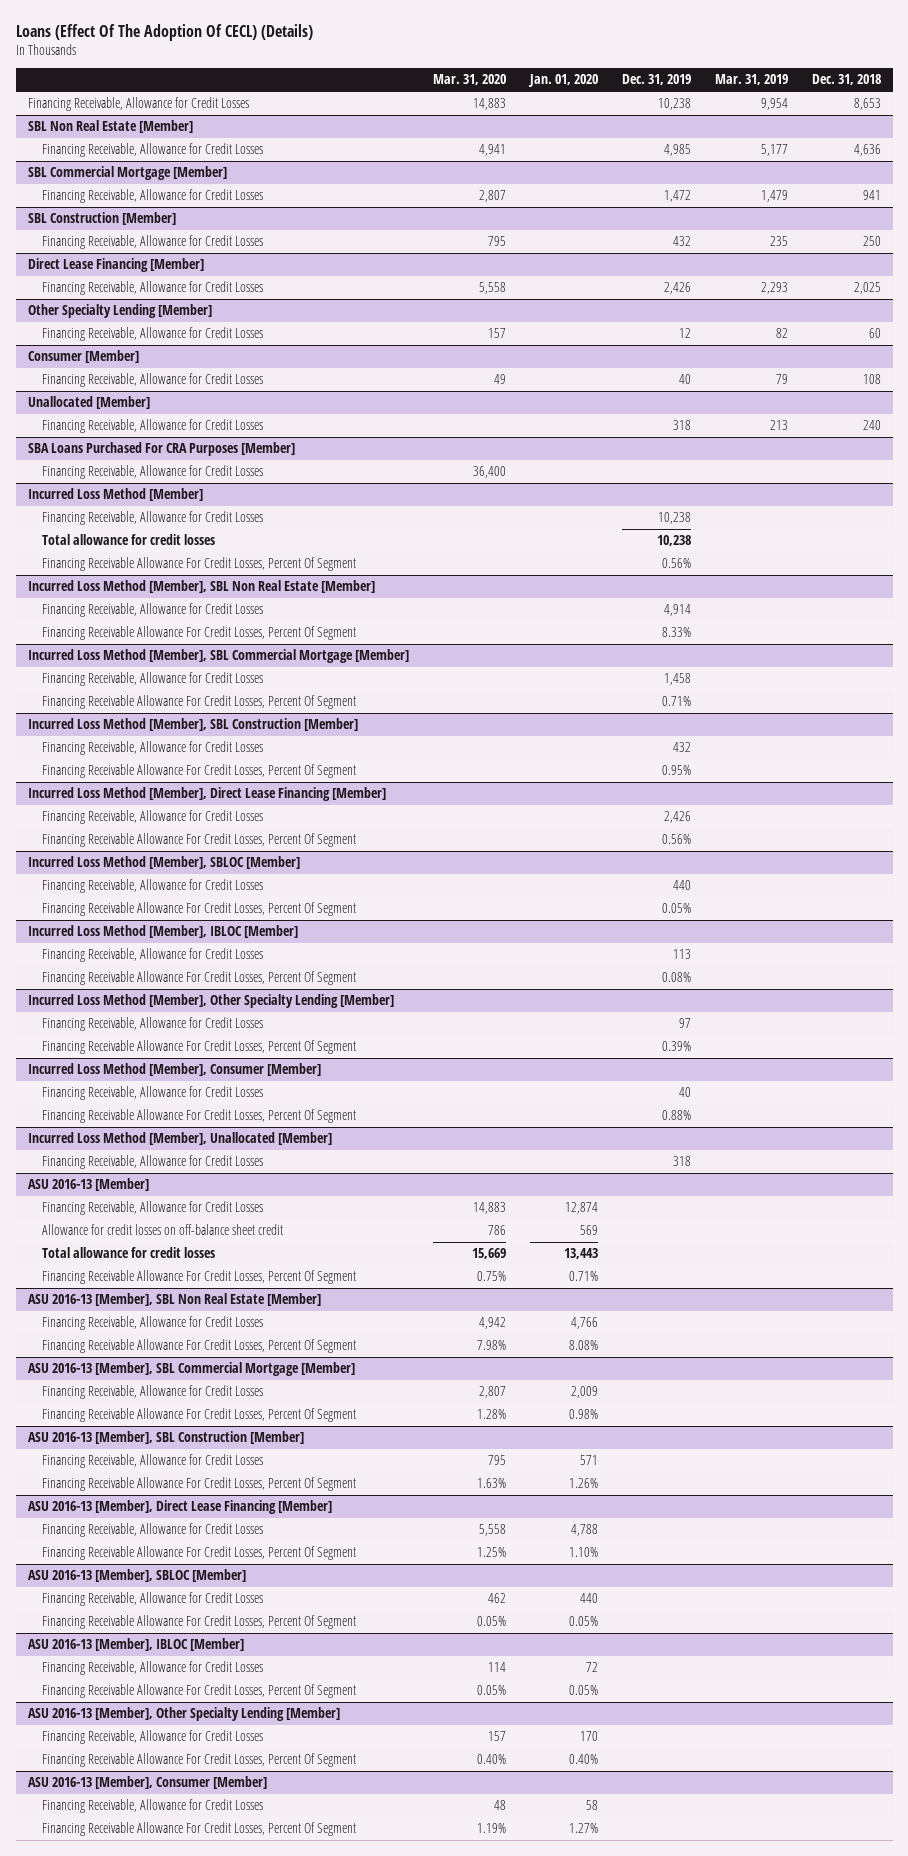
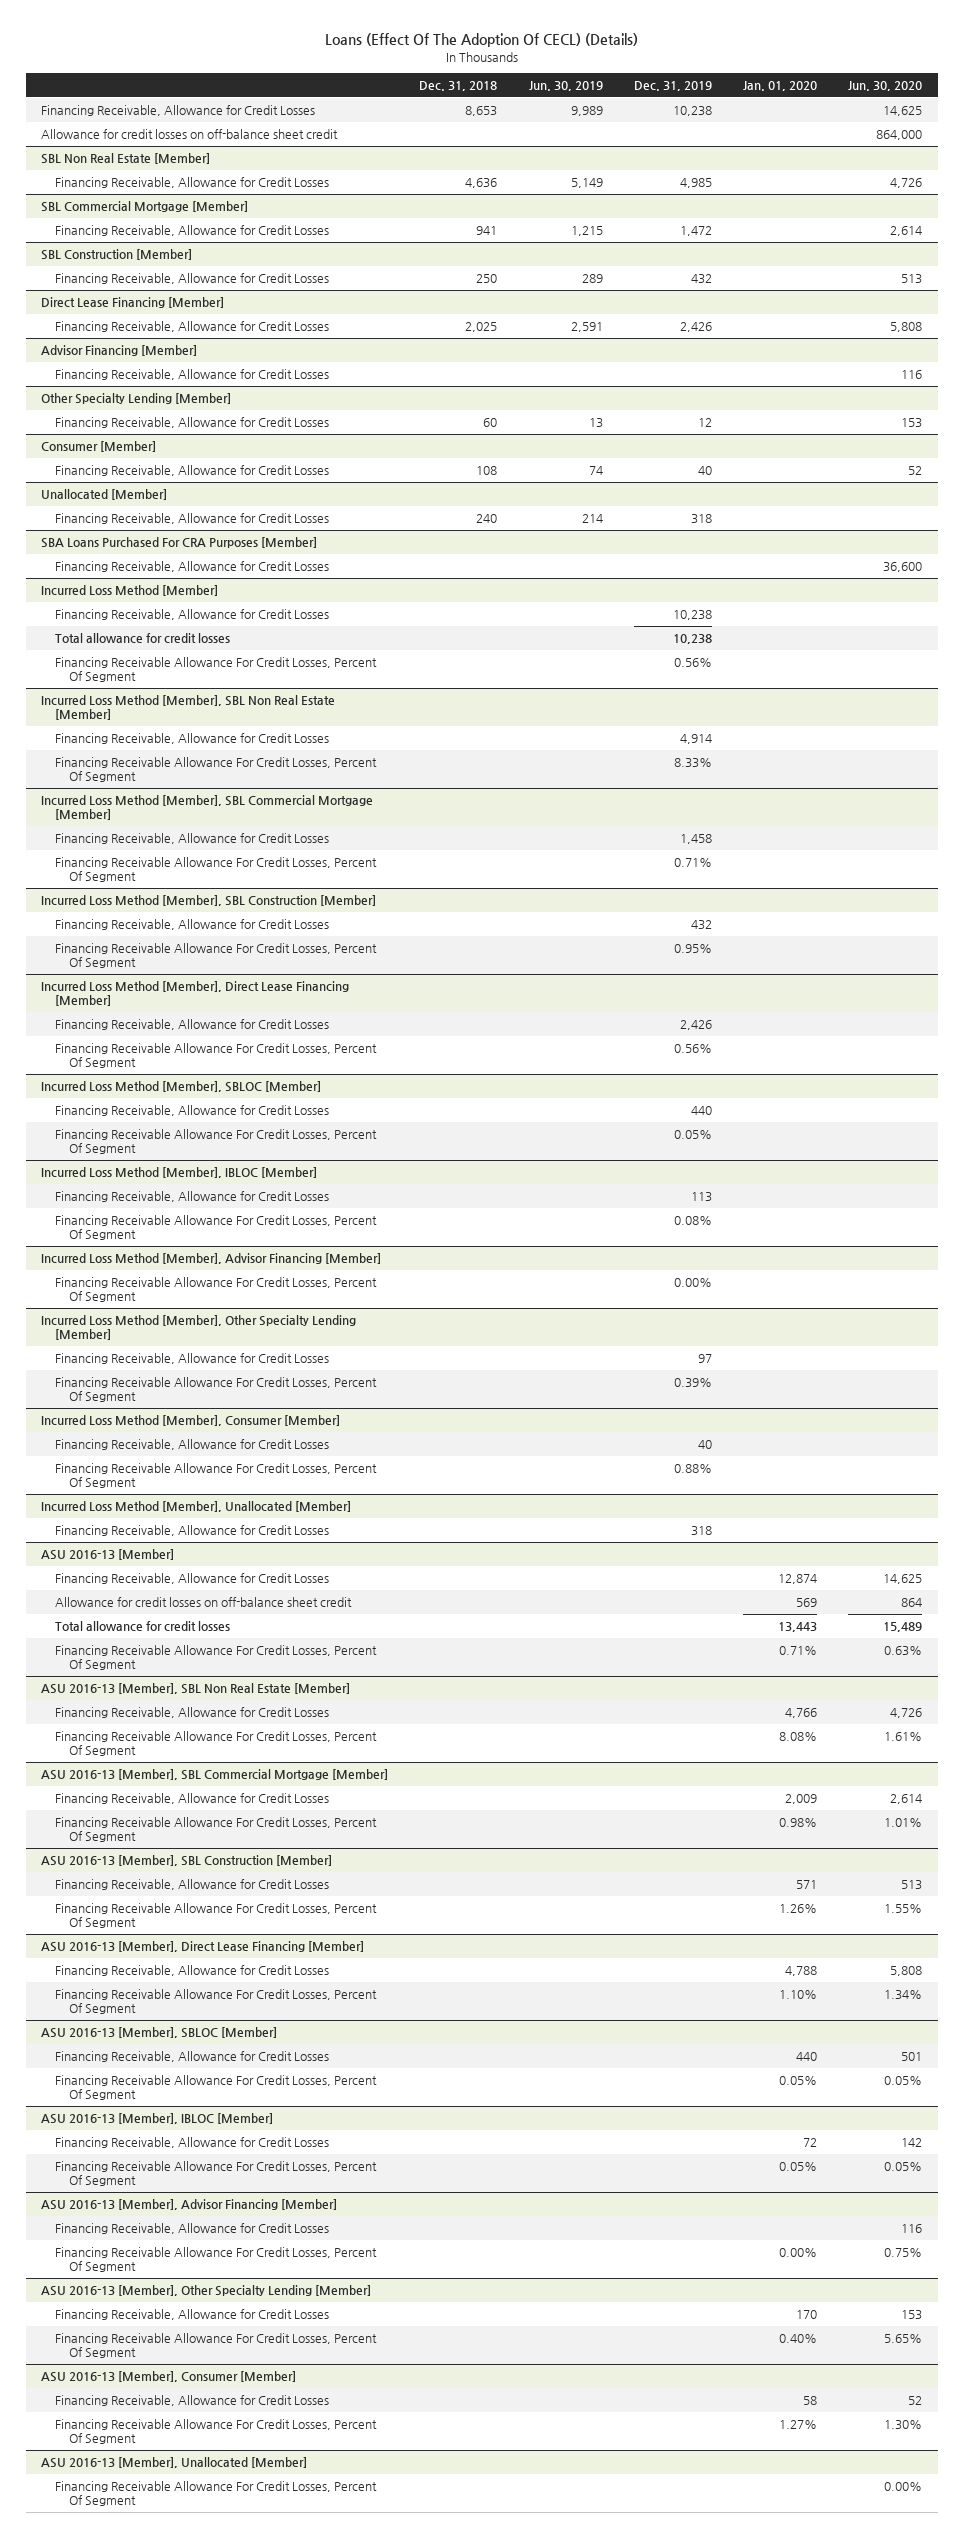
[432,74,506,86] Mar. 31, 2020 -> none
[714,74,788,86] Mar. 31, 2019 -> none
none -> [528,81,603,92] Jun. 30, 2019
none -> [848,81,923,92] Jun. 30, 2020
none -> [41,129,339,140] Allowance for credit losses on off-balance sheet credit
none -> [41,345,198,357] Advisor Financing [Member]
none -> [54,369,329,381] Financing Receivable, Allowance for Credit Losses
none -> [41,1253,382,1265] Incurred Loss Method [Member], Advisor Financing [Member]
none -> [54,1277,377,1303] Financing Receivable Allowance For Credit Losses, Percent Of Segment
none -> [41,2199,338,2211] ASU 2016-13 [Member], Advisor Financing [Member]
none -> [54,2223,329,2235] Financing Receivable, Allowance for Credit Losses
none -> [54,2247,377,2273] Financing Receivable Allowance For Credit Losses, Percent Of Segment
none -> [41,2457,308,2469] ASU 2016-13 [Member], Unallocated [Member]
none -> [54,2481,377,2507] Financing Receivable Allowance For Credit Losses, Percent Of Segment

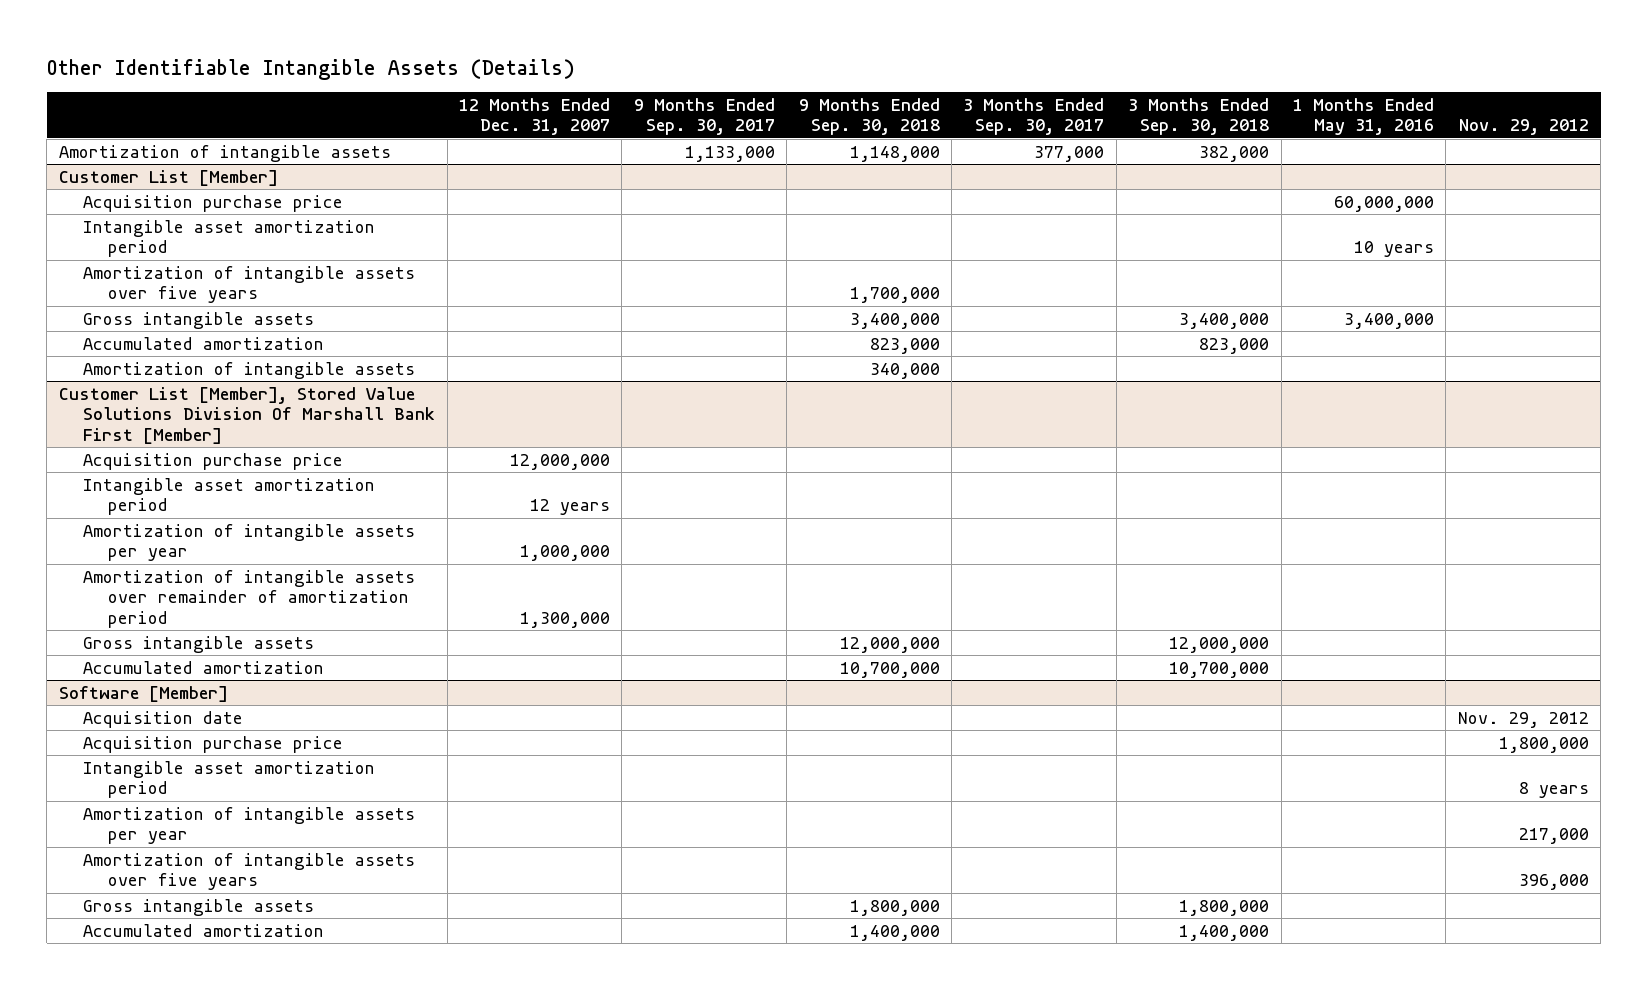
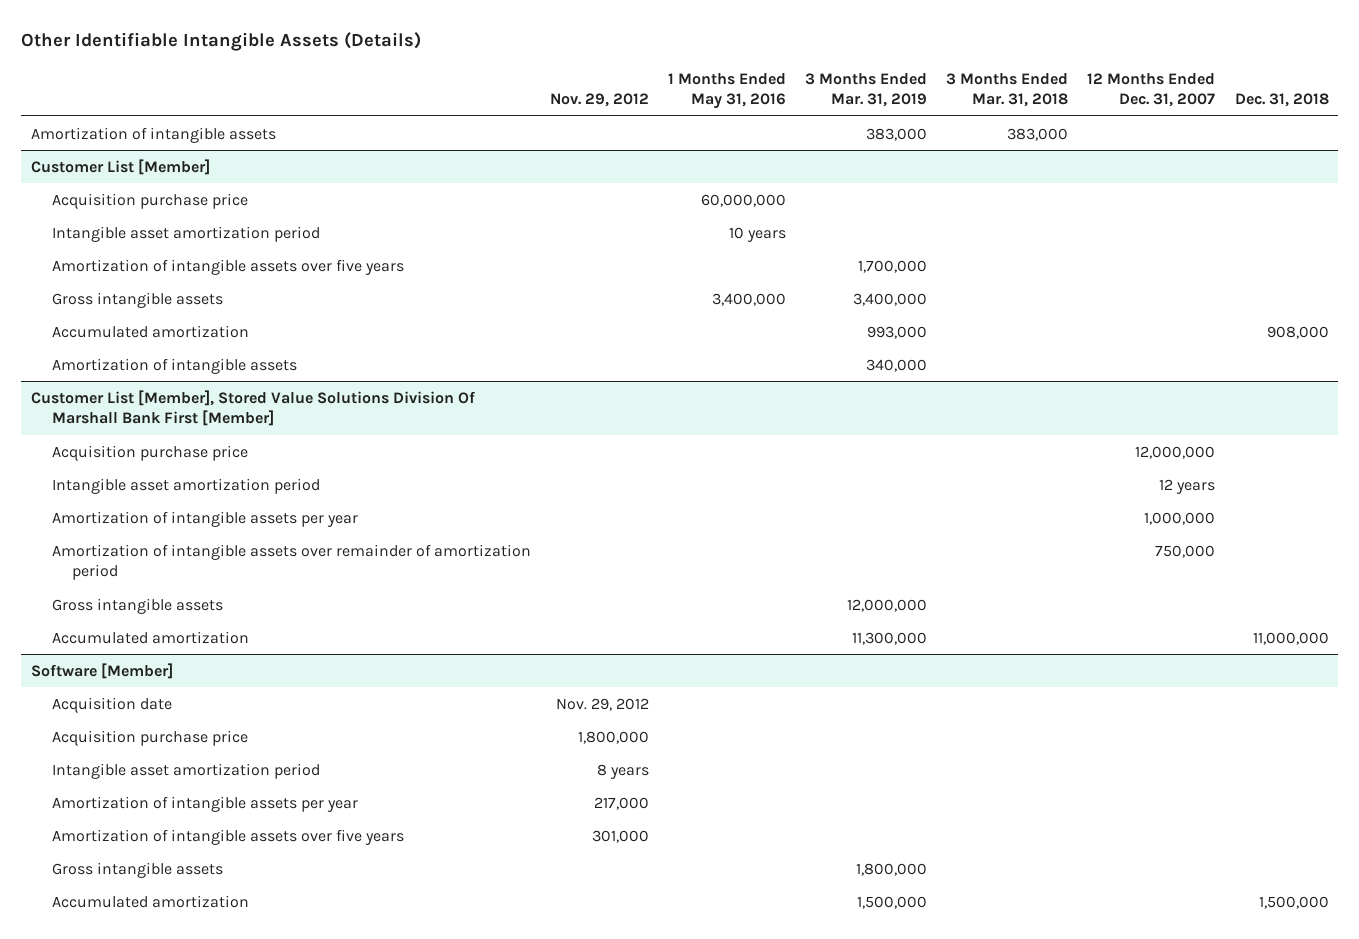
[633,97,775,136] 9 Months Ended Sep. 30, 2017 -> none
[798,97,940,136] 9 Months Ended Sep. 30, 2018 -> none
[963,97,1105,136] 3 Months Ended Sep. 30, 2017 -> none
[1128,97,1270,136] 3 Months Ended Sep. 30, 2018 -> none
none -> [805,72,928,108] 3 Months Ended Mar. 31, 2019
none -> [946,72,1069,108] 3 Months Ended Mar. 31, 2018
none -> [1234,93,1329,108] Dec. 31, 2018
[520,611,611,628] 1,300,000 -> [1155,544,1216,558] 750,000
[1518,874,1589,891] 396,000 -> [591,829,649,843] 301,000

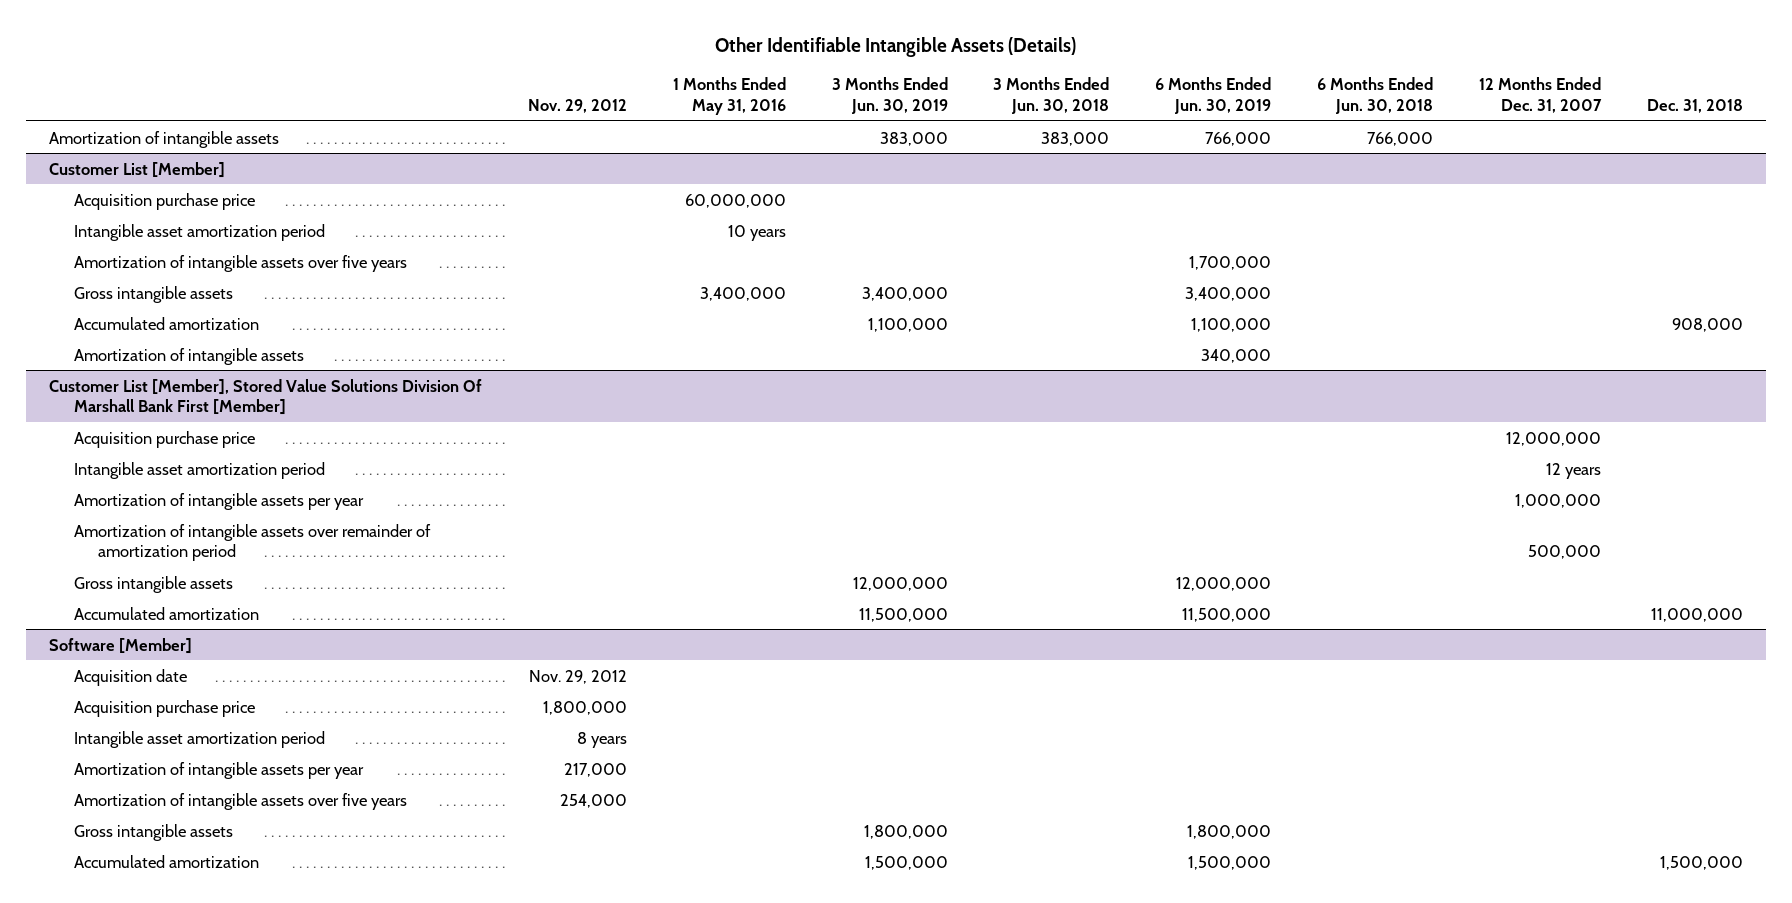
[805,72,928,108] 3 Months Ended Mar. 31, 2019 -> none
[946,72,1069,108] 3 Months Ended Mar. 31, 2018 -> none
none -> [831,77,948,114] 3 Months Ended Jun. 30, 2019
none -> [993,77,1110,114] 3 Months Ended Jun. 30, 2018
none -> [1155,77,1272,114] 6 Months Ended Jun. 30, 2019
none -> [1317,77,1434,114] 6 Months Ended Jun. 30, 2018
[1155,544,1216,558] 750,000 -> [1527,545,1601,560] 500,000
[591,829,649,843] 301,000 -> [559,793,627,808] 254,000

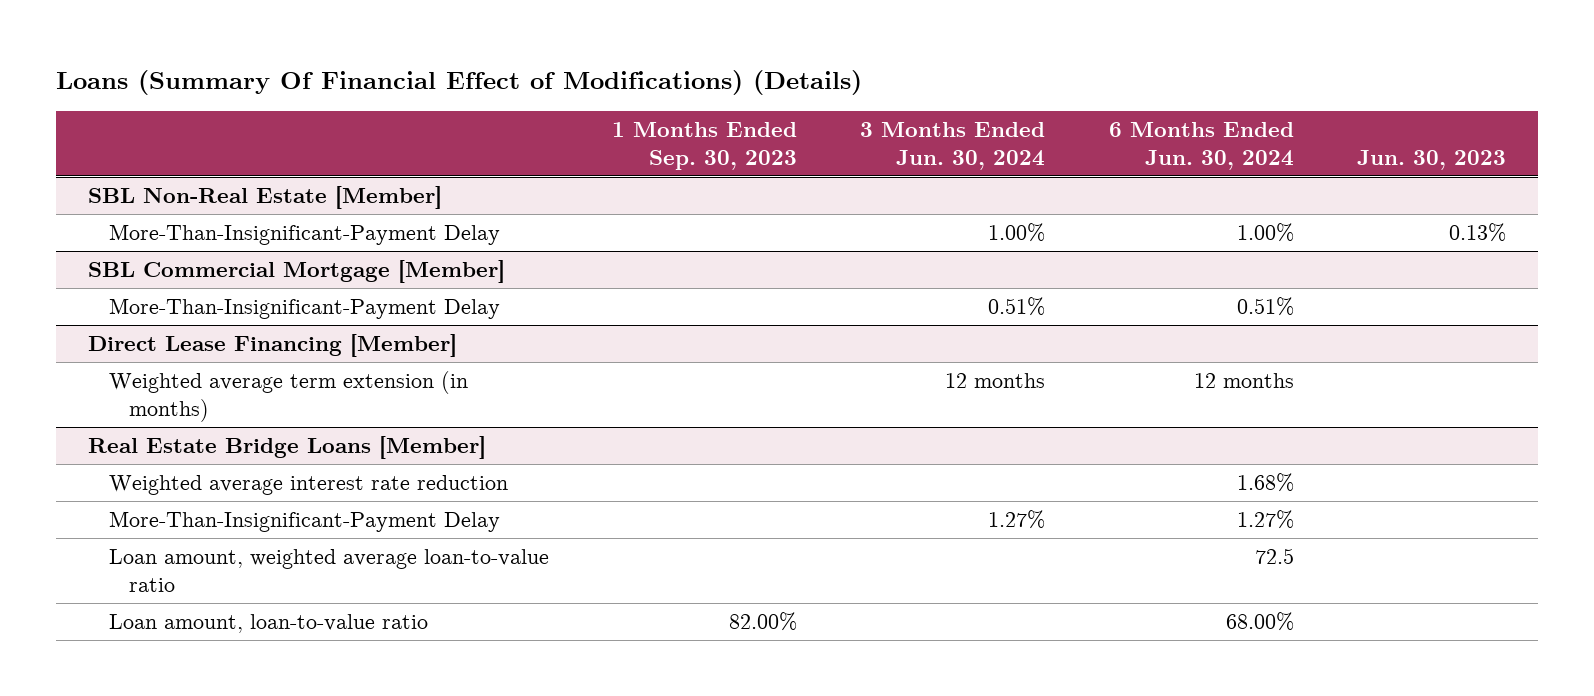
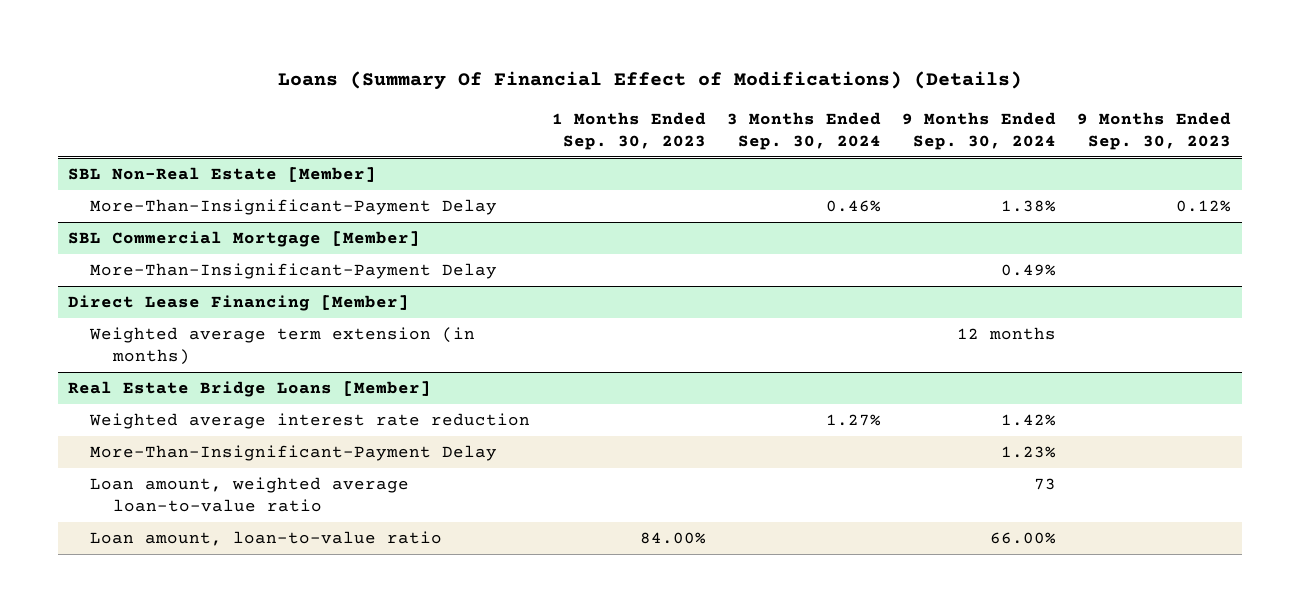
[860,121,1046,170] 3 Months Ended Jun. 30, 2024 -> none
[1108,121,1294,170] 6 Months Ended Jun. 30, 2024 -> none
[1357,149,1507,170] Jun. 30, 2023 -> none
none -> [726,111,881,150] 3 Months Ended Sep. 30, 2024
none -> [901,111,1056,150] 9 Months Ended Sep. 30, 2024
none -> [1077,111,1232,150] 9 Months Ended Sep. 30, 2023
[728,611,797,631] 82.00% -> [639,532,706,545] 84.00%

